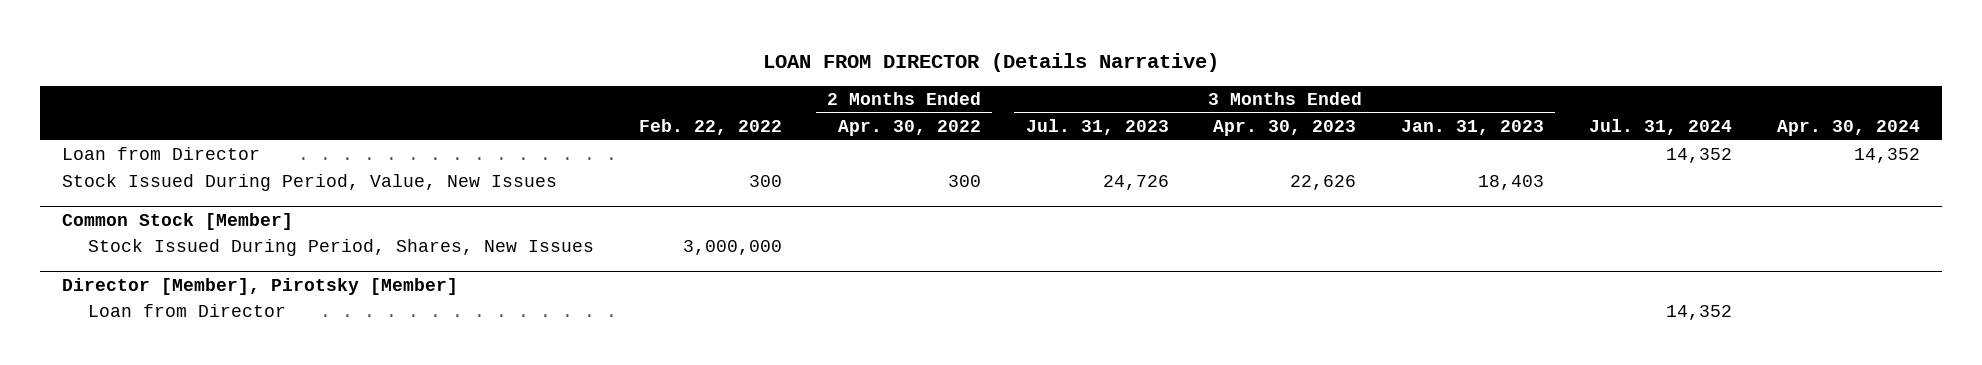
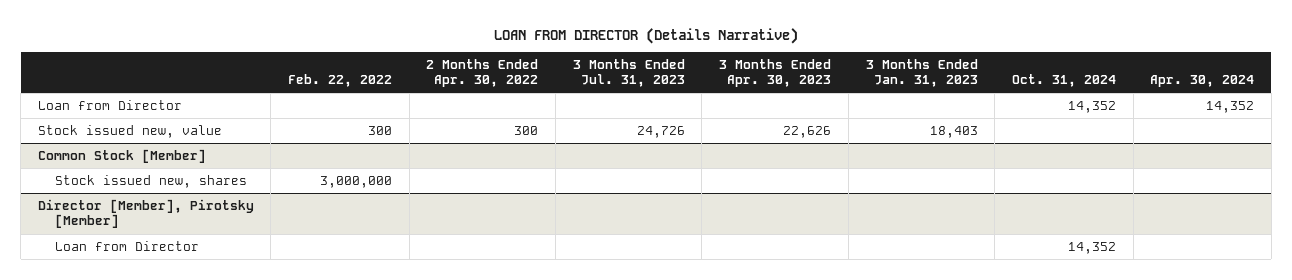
[1588,119,1732,136] Jul. 31, 2024 -> none
none -> [1011,74,1116,88] Oct. 31, 2024
[62,174,558,192] Stock Issued During Period, Value, New Issues -> [37,124,222,138] Stock issued new, value
[88,239,595,257] Stock Issued During Period, Shares, New Issues -> [54,174,247,188] Stock issued new, shares

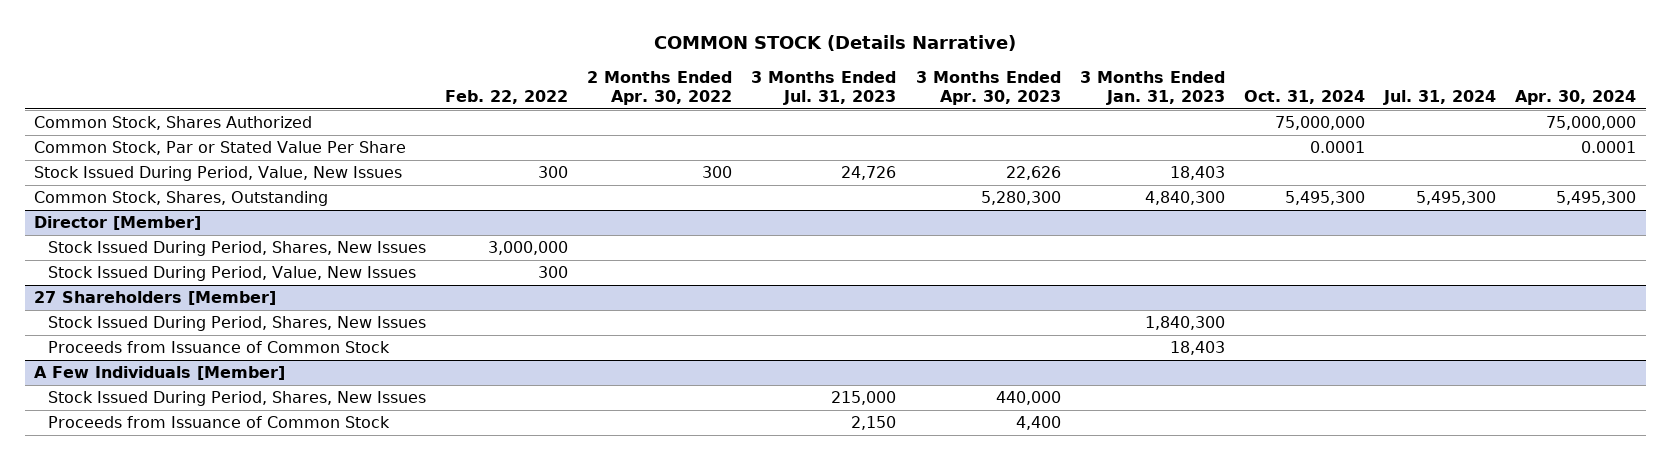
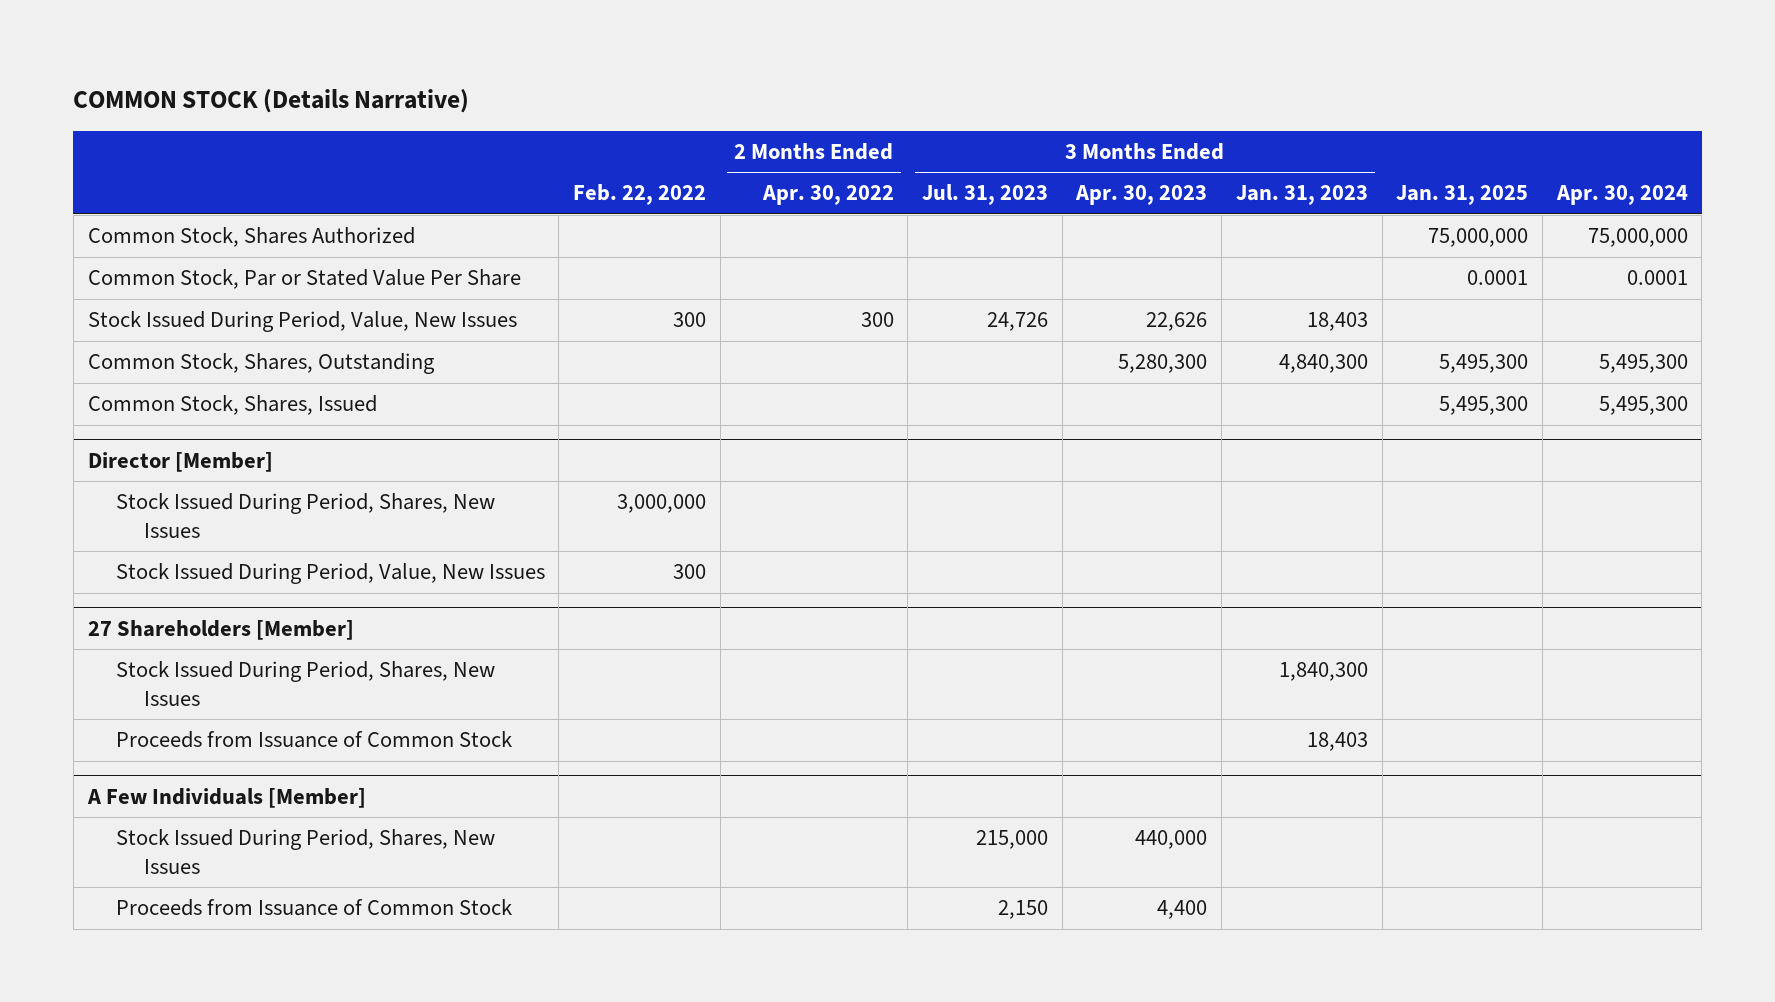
[1243,89,1365,104] Oct. 31, 2024 -> none
[1383,89,1497,105] Jul. 31, 2024 -> none
none -> [1396,185,1529,206] Jan. 31, 2025
none -> [87,395,377,416] Common Stock, Shares, Issued

